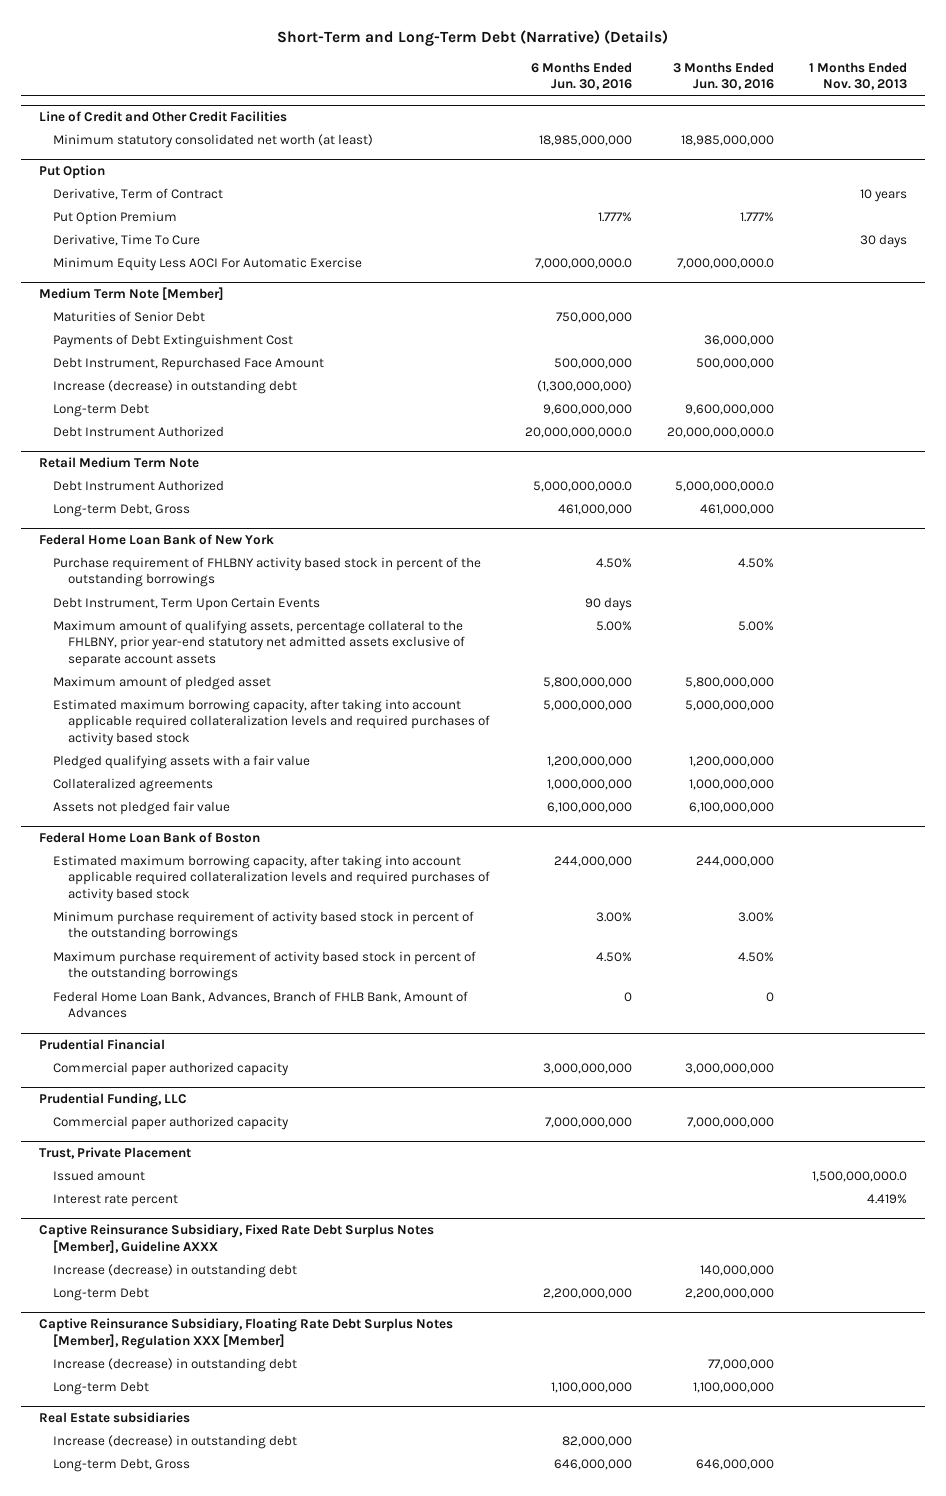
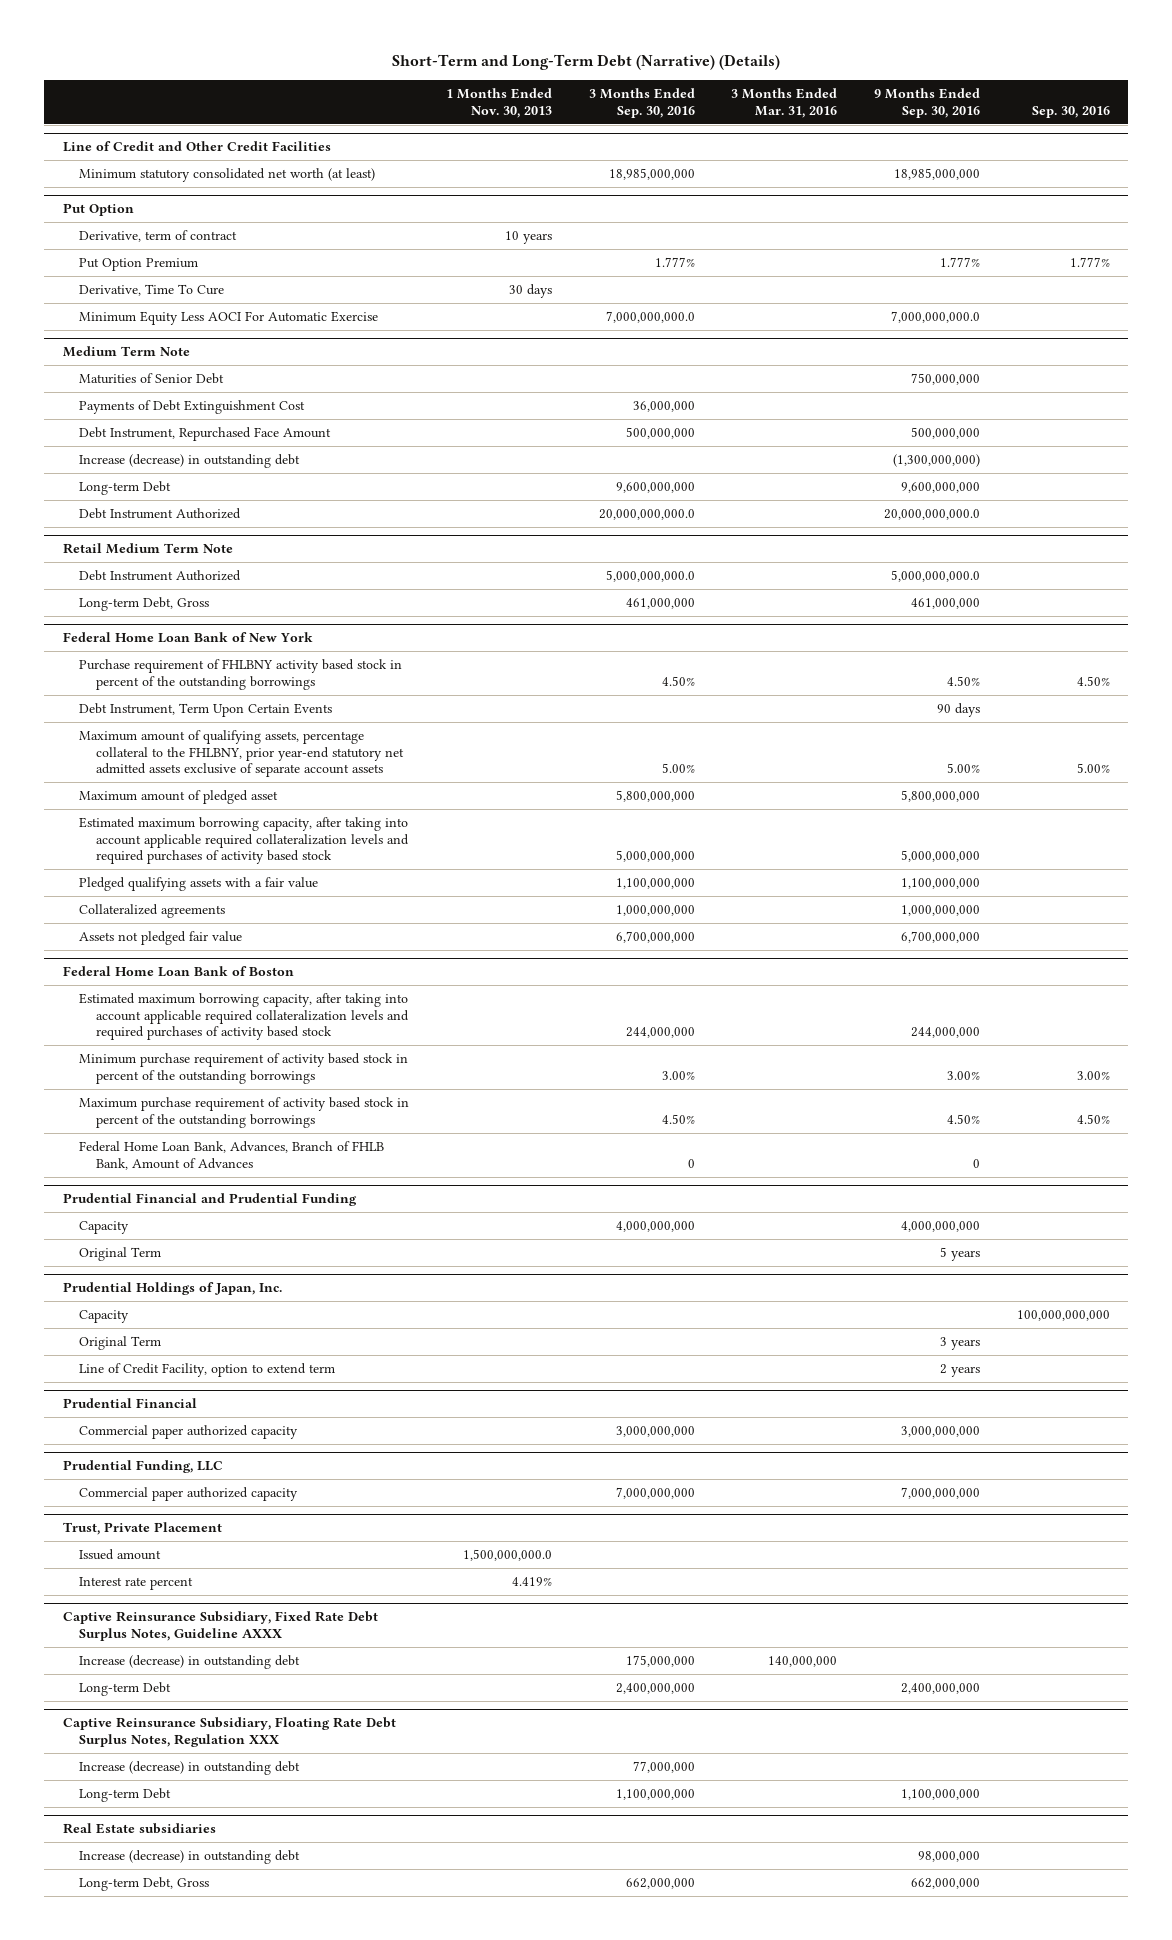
[530,61,632,91] 6 Months Ended Jun. 30, 2016 -> none
[672,61,774,91] 3 Months Ended Jun. 30, 2016 -> none
none -> [588,88,695,118] 3 Months Ended Sep. 30, 2016
none -> [731,88,838,118] 3 Months Ended Mar. 31, 2016
none -> [874,88,981,118] 9 Months Ended Sep. 30, 2016
none -> [1031,105,1110,118] Sep. 30, 2016
[53,187,224,200] Derivative, Term of Contract -> [79,230,238,243] Derivative, term of contract
[38,287,224,301] Medium Term Note [Member] -> [62,346,190,358] Medium Term Note
none -> [62,1193,357,1207] Prudential Financial and Prudential Funding
none -> [79,1221,130,1235] Capacity
none -> [79,1247,162,1262] Original Term
none -> [62,1282,282,1296] Prudential Holdings of Japan, Inc.
none -> [79,1310,130,1324] Capacity
none -> [79,1336,162,1351] Original Term
none -> [79,1363,336,1378] Line of Credit Facility, option to extend term
[38,1224,434,1253] Captive Reinsurance Subsidiary, Fixed Rate Debt Surplus Notes [Member], Guideline AXXX -> [62,1611,378,1641] Captive Reinsurance Subsidiary, Fixed Rate Debt Surplus Notes, Guideline AXXX
[38,1318,453,1349] Captive Reinsurance Subsidiary, Floating Rate Debt Surplus Notes [Member], Regulation XXX [Member] -> [62,1717,396,1747] Captive Reinsurance Subsidiary, Floating Rate Debt Surplus Notes, Regulation XXX

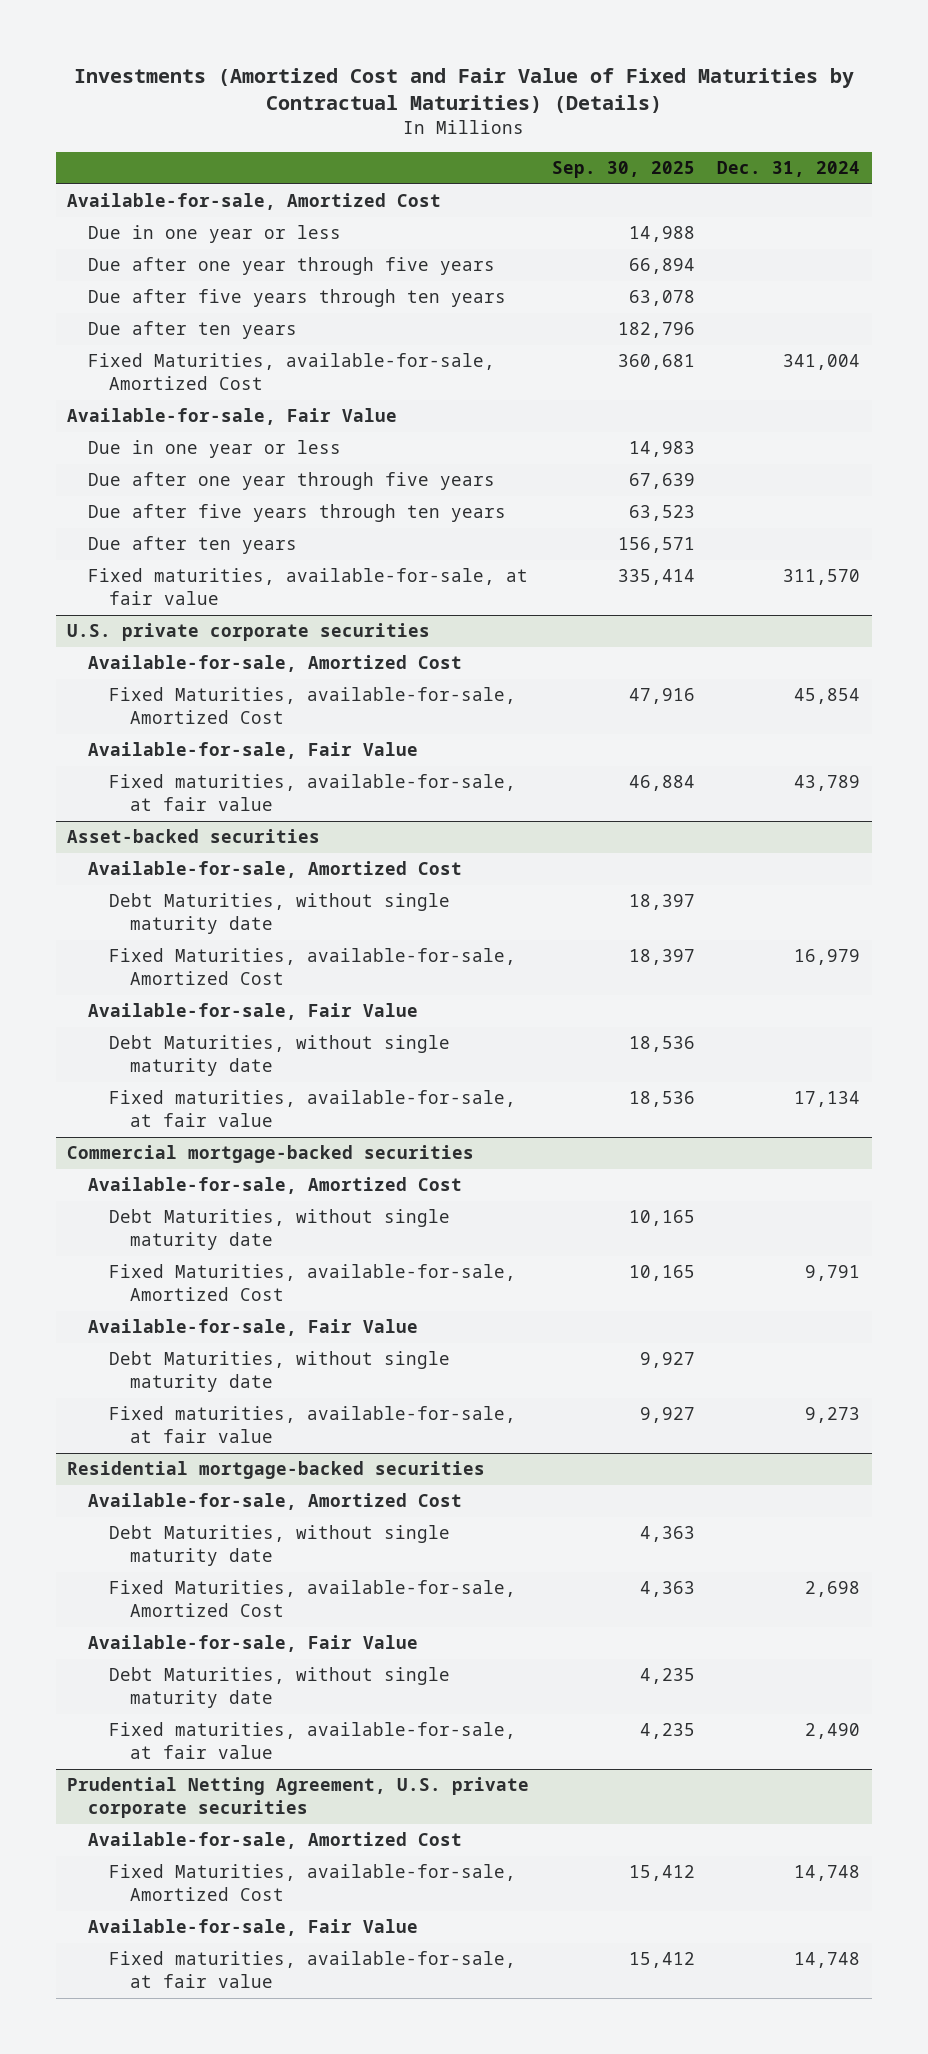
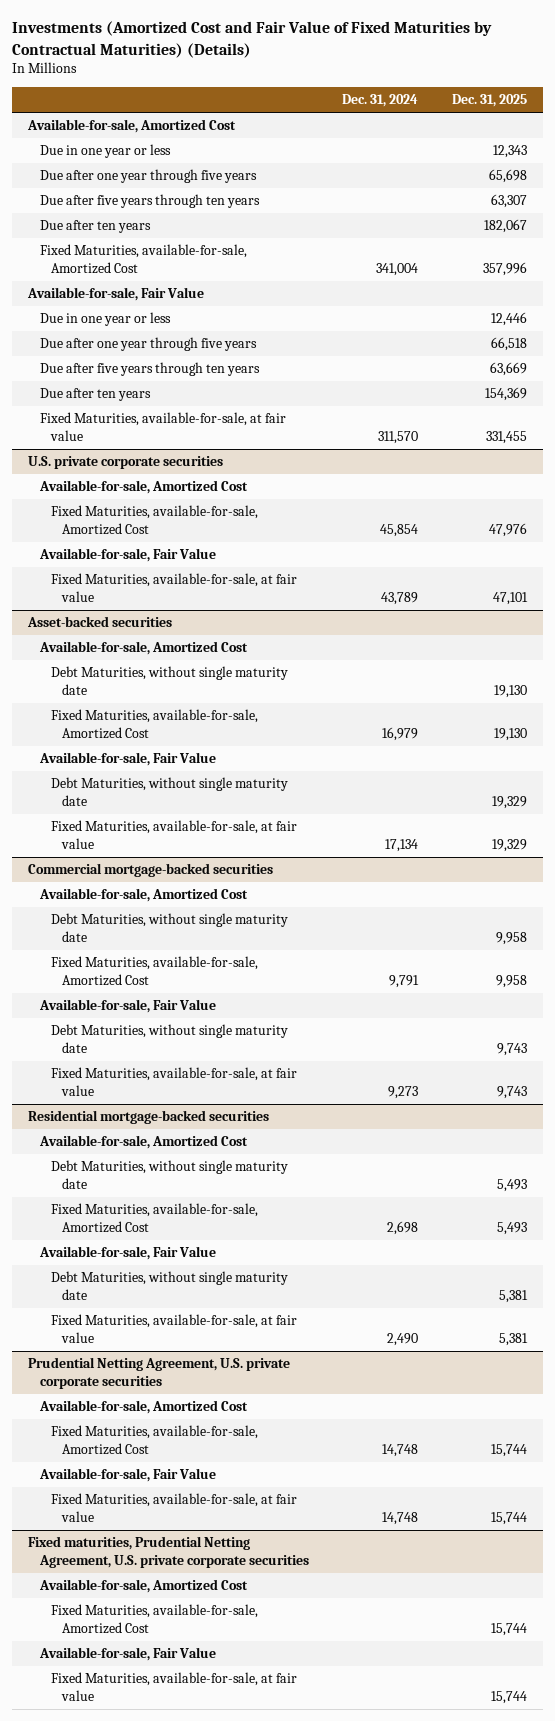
[551,160,695,178] Sep. 30, 2025 -> none
none -> [451,94,527,108] Dec. 31, 2025
[88,568,529,606] Fixed maturities, available-for-sale, at fair value -> [39,412,286,441] Fixed Maturities, available-for-sale, at fair value
[109,774,517,812] Fixed maturities, available-for-sale, at fair value -> [50,573,297,602] Fixed Maturities, available-for-sale, at fair value
[109,1090,517,1128] Fixed maturities, available-for-sale, at fair value -> [50,820,297,849] Fixed Maturities, available-for-sale, at fair value
[109,1406,517,1444] Fixed maturities, available-for-sale, at fair value -> [50,1067,297,1096] Fixed Maturities, available-for-sale, at fair value
[109,1722,517,1760] Fixed maturities, available-for-sale, at fair value -> [50,1314,297,1343] Fixed Maturities, available-for-sale, at fair value
[109,1951,517,1989] Fixed maturities, available-for-sale, at fair value -> [50,1493,297,1522] Fixed Maturities, available-for-sale, at fair value
none -> [28,1536,309,1568] Fixed maturities, Prudential Netting Agreement, U.S. private corporate securities
none -> [38,1579,248,1594] Available-for-sale, Amortized Cost
none -> [50,1604,258,1634] Fixed Maturities, available-for-sale, Amortized Cost
none -> [38,1647,216,1662] Available-for-sale, Fair Value
none -> [50,1672,297,1701] Fixed Maturities, available-for-sale, at fair value

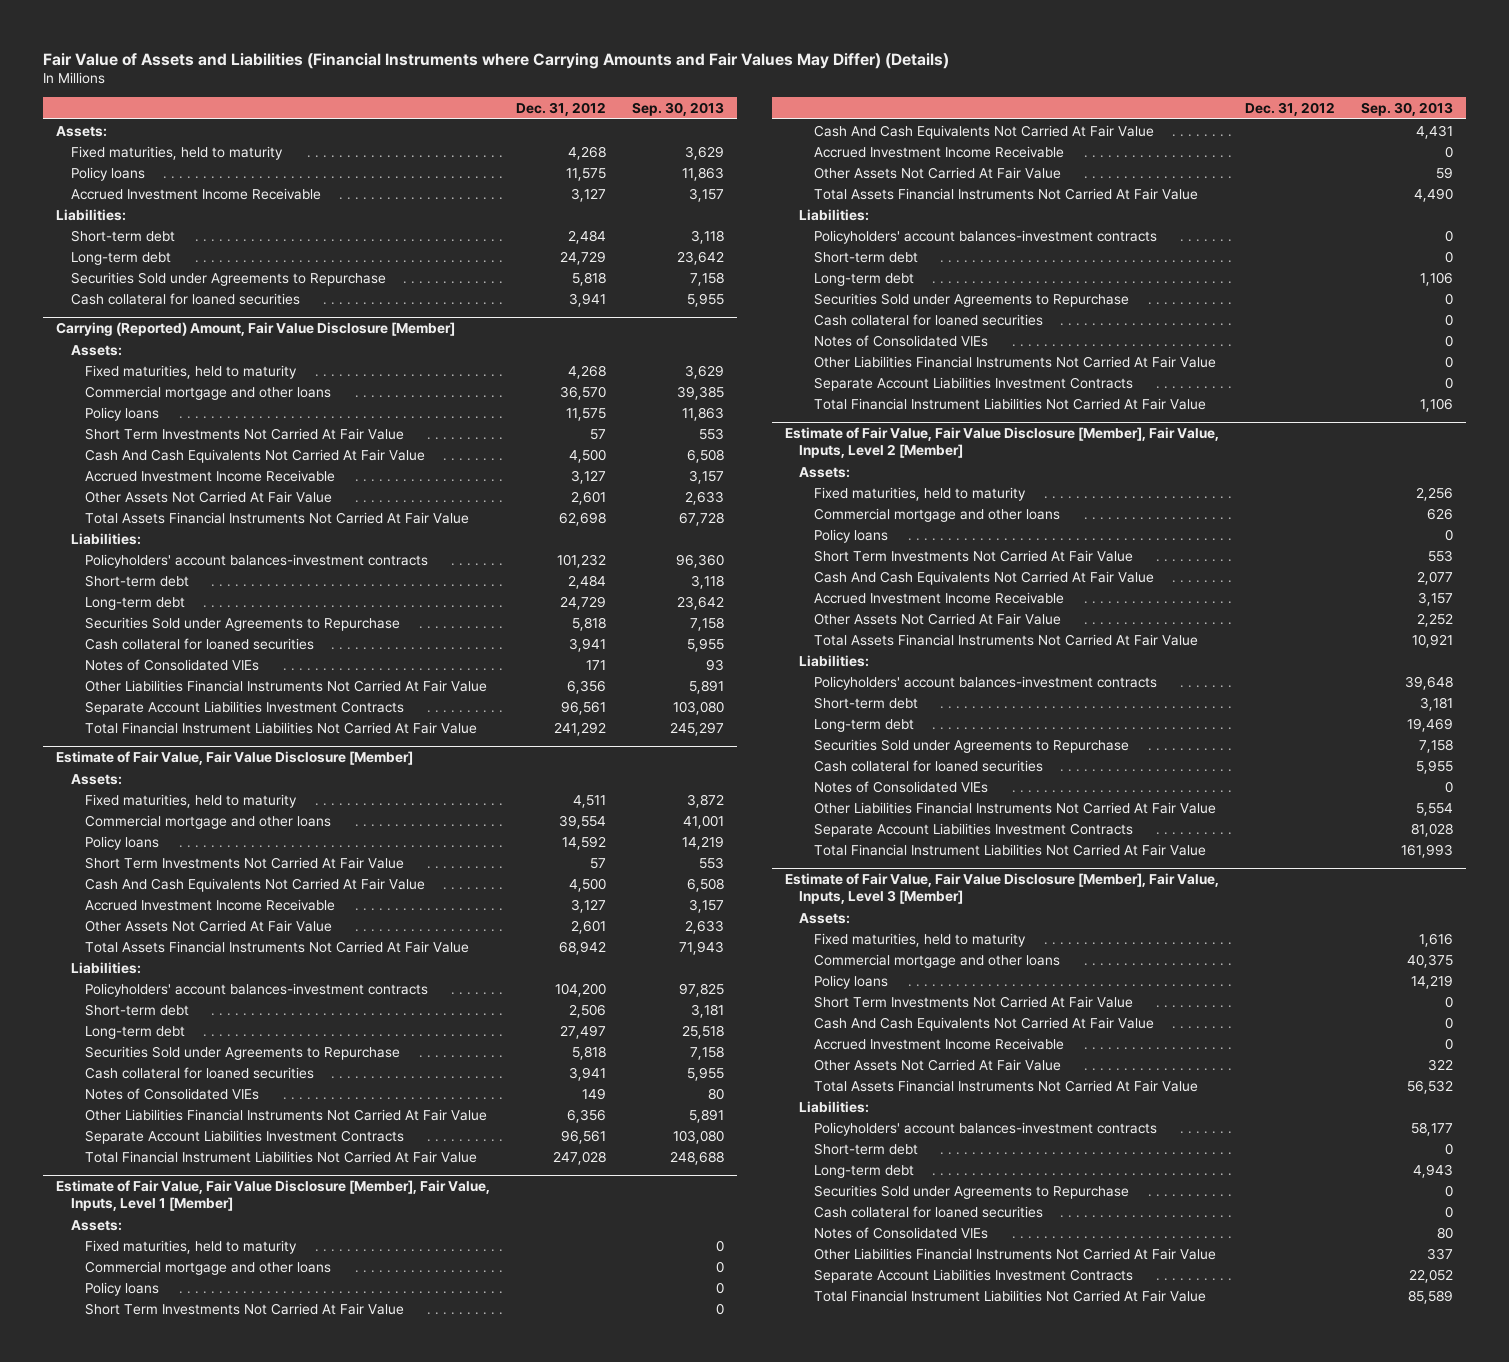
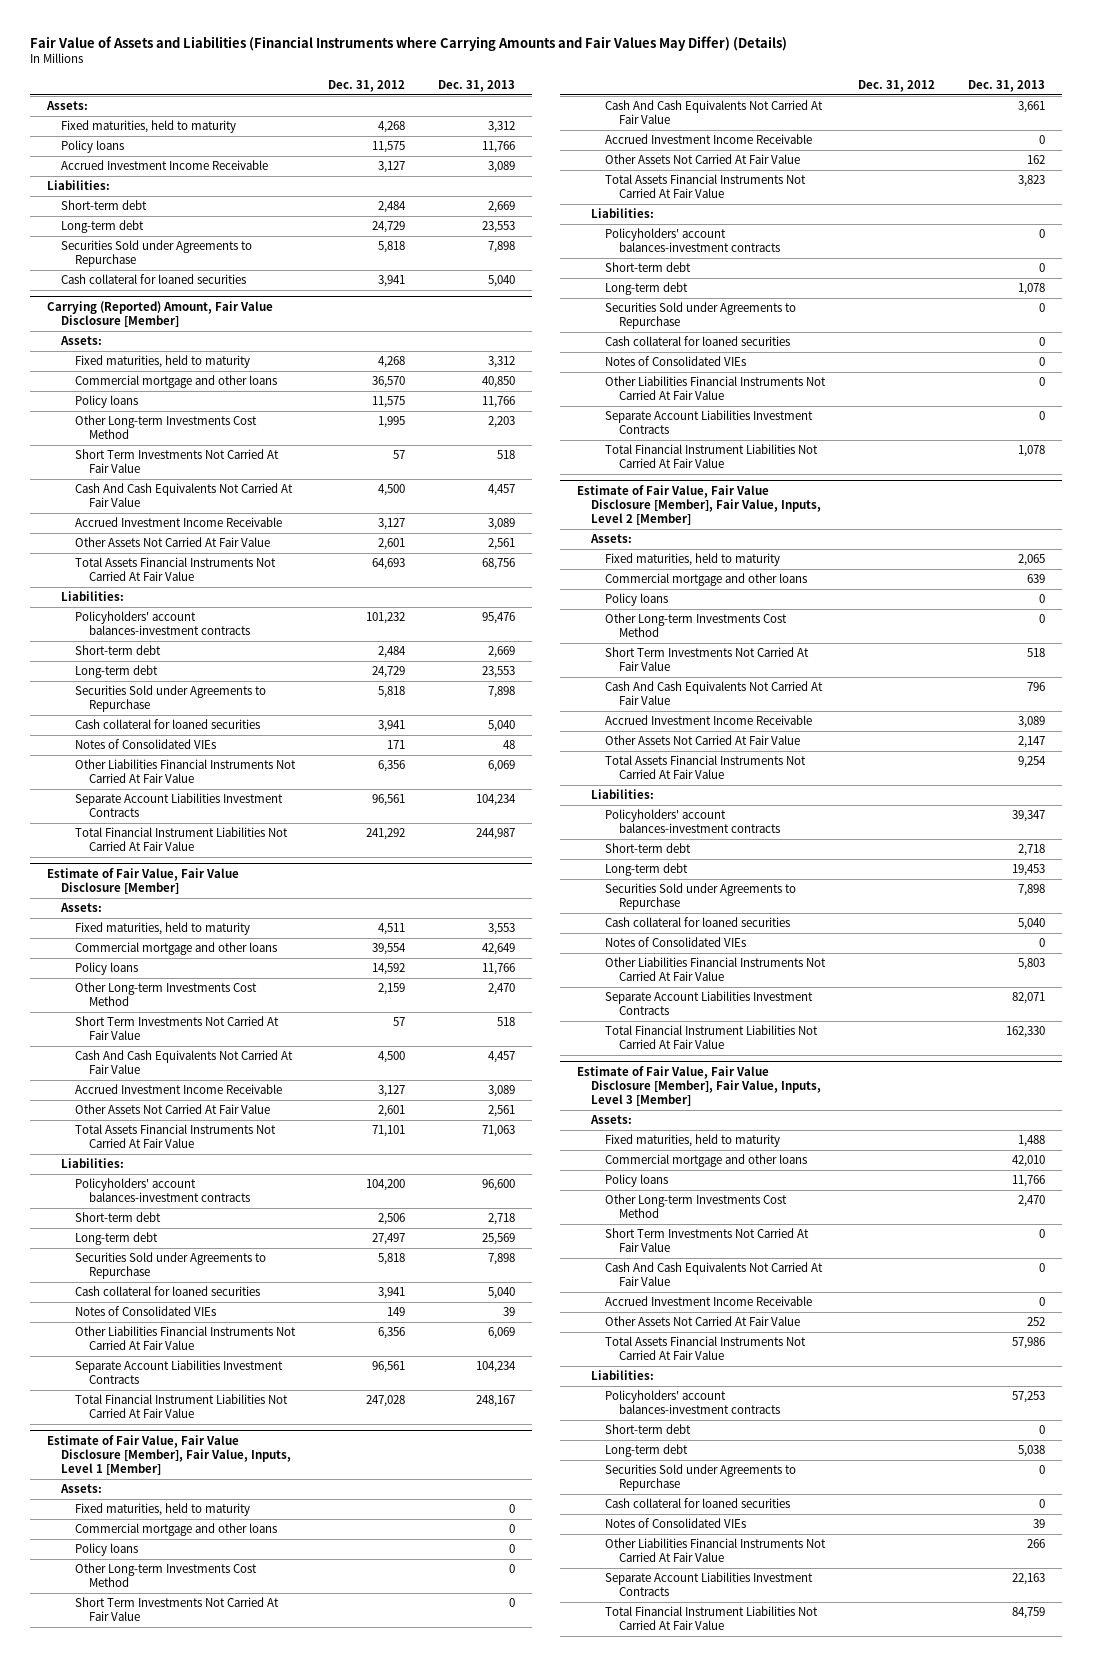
[631,102,724,117] Sep. 30, 2013 -> none
none -> [438,79,516,92] Dec. 31, 2013
none -> [74,415,257,440] Other Long-term Investments Cost Method
[558,511,606,526] 62,698 -> [372,558,406,571] 64,693
none -> [74,982,257,1007] Other Long-term Investments Cost Method
[558,940,606,955] 68,942 -> [372,1125,406,1138] 71,101
none -> [74,1563,257,1588] Other Long-term Investments Cost Method
none -> [604,613,787,638] Other Long-term Investments Cost Method
none -> [604,1194,787,1219] Other Long-term Investments Cost Method

